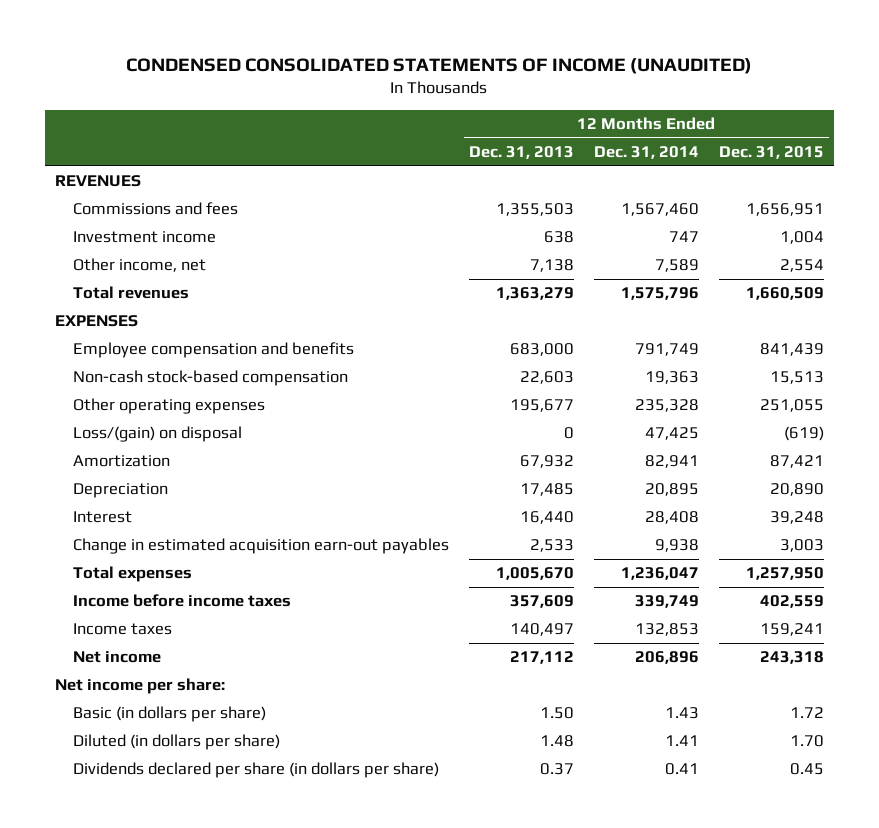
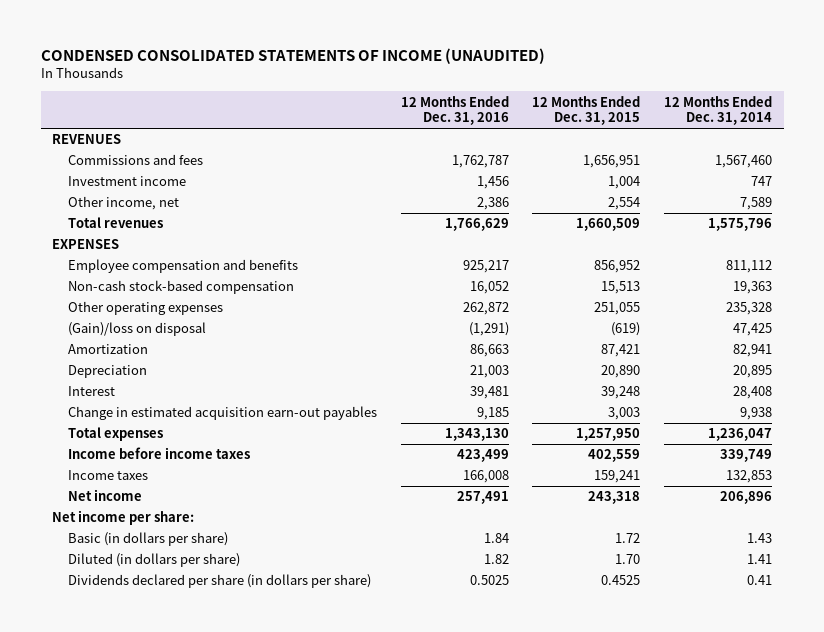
[469,146,575,160] Dec. 31, 2013 -> none
none -> [400,95,509,126] 12 Months Ended Dec. 31, 2016
[634,343,699,357] 791,749 -> [725,260,772,274] 811,112
[759,343,824,357] 841,439 -> [594,260,641,274] 856,952
[73,426,243,443] Loss/(gain) on disposal -> [67,322,206,337] (Gain)/loss on disposal
[789,763,824,776] 0.45 -> [601,575,641,586] 0.4525

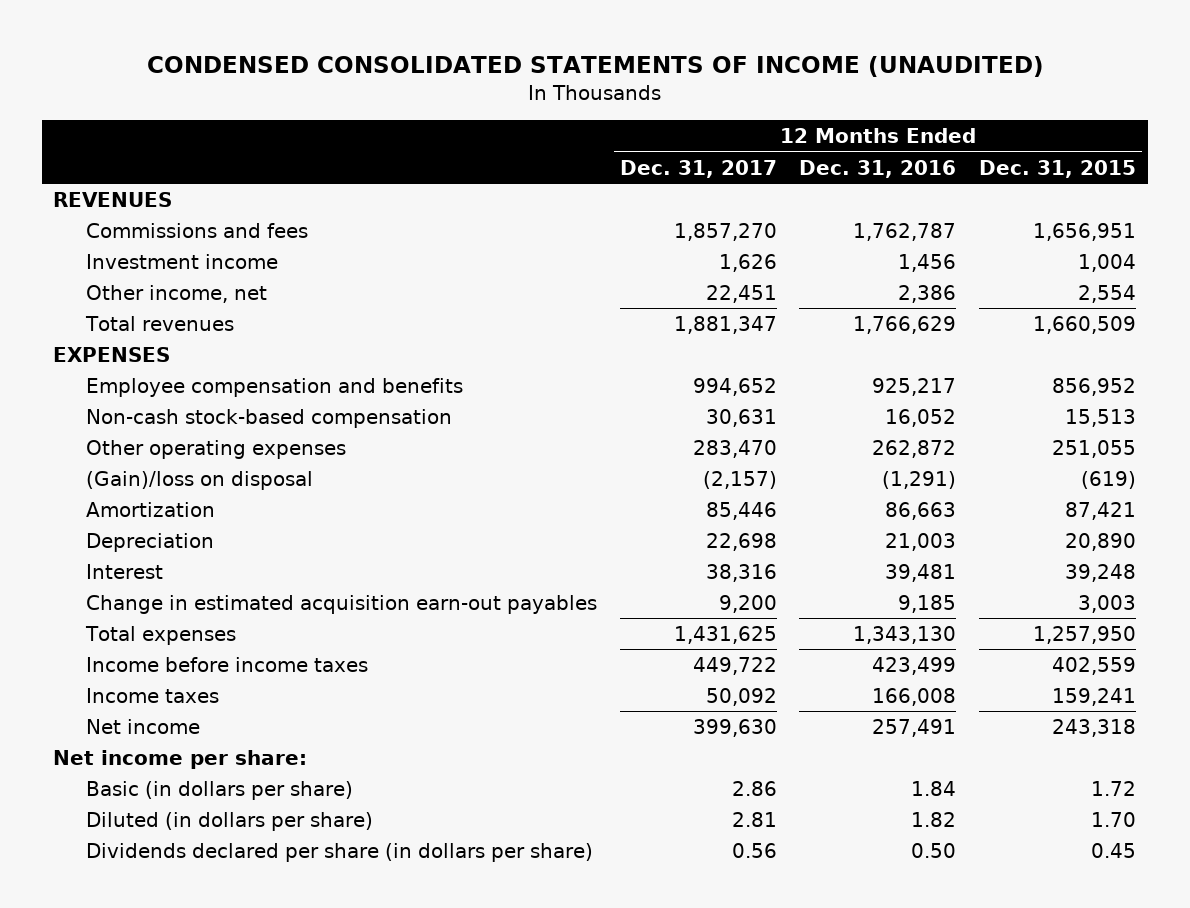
[663,95,772,126] 12 Months Ended Dec. 31, 2014 -> none
none -> [619,159,777,178] Dec. 31, 2017
[469,575,509,586] 0.5025 -> [911,843,957,859] 0.50
[601,575,641,586] 0.4525 -> [1091,843,1137,859] 0.45

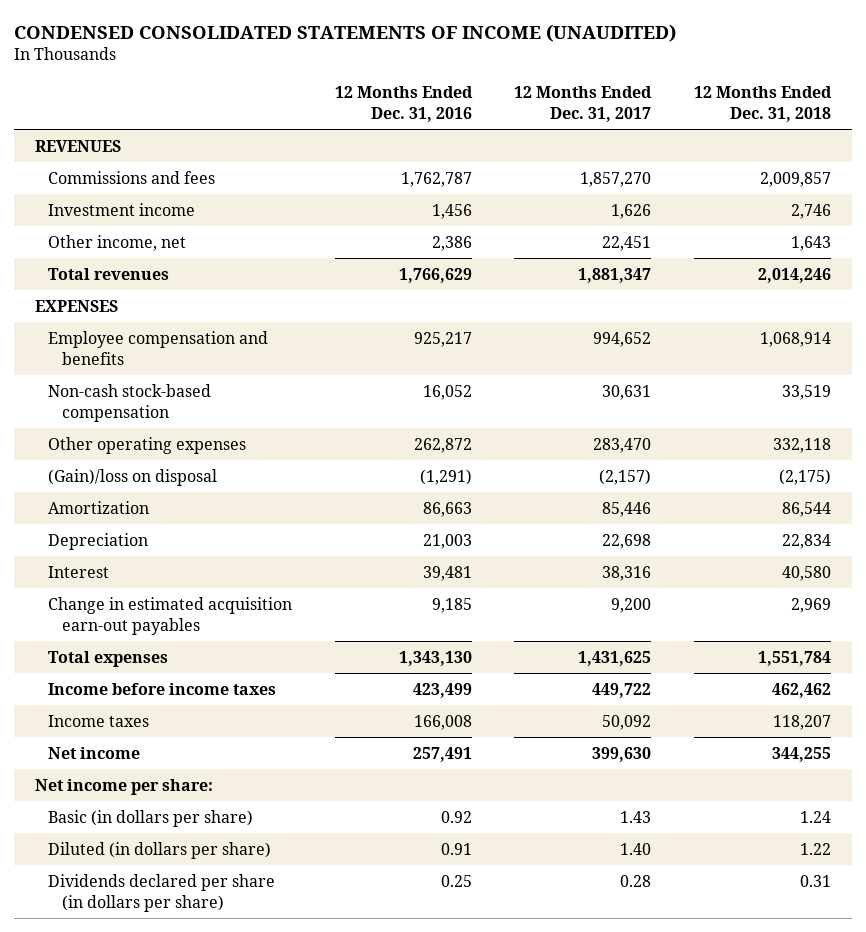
[979,159,1137,178] Dec. 31, 2015 -> none
none -> [693,86,832,122] 12 Months Ended Dec. 31, 2018
[731,781,777,797] 2.86 -> [620,810,652,823] 1.43
[911,781,957,797] 1.84 -> [440,810,472,823] 0.92
[731,812,777,828] 2.81 -> [620,842,652,855] 1.40
[911,812,957,828] 1.82 -> [440,842,472,855] 0.91
[731,843,777,859] 0.56 -> [620,874,652,887] 0.28
[911,843,957,859] 0.50 -> [440,874,472,887] 0.25

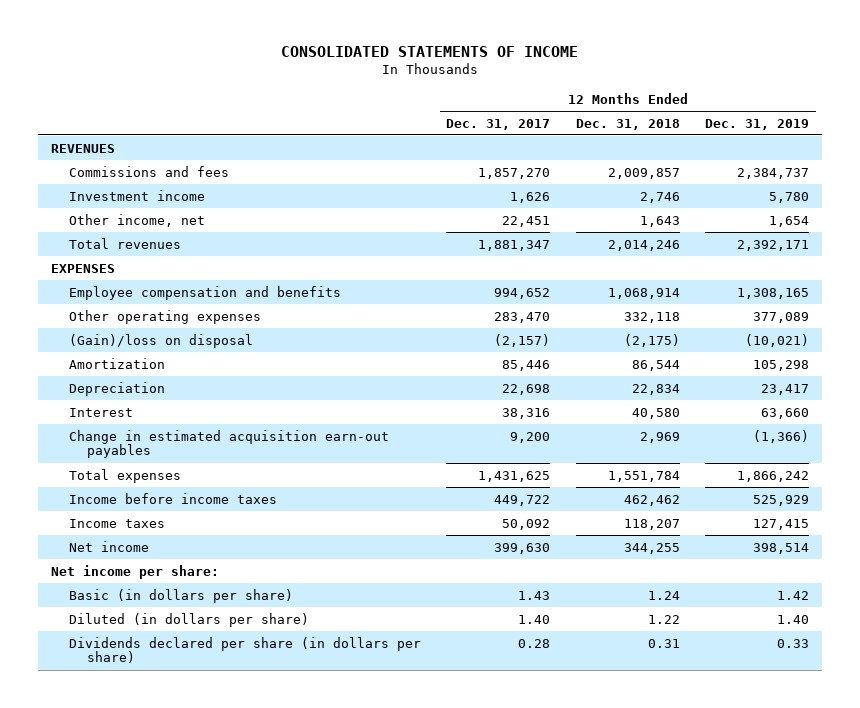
[13,23,676,42] CONDENSED CONSOLIDATED STATEMENTS OF INCOME (UNAUDITED) -> [281,46,579,58] CONSOLIDATED STATEMENTS OF INCOME
[334,86,473,122] 12 Months Ended Dec. 31, 2016 -> none
none -> [705,118,810,130] Dec. 31, 2019
[48,383,212,422] Non-cash stock-based compensation -> none

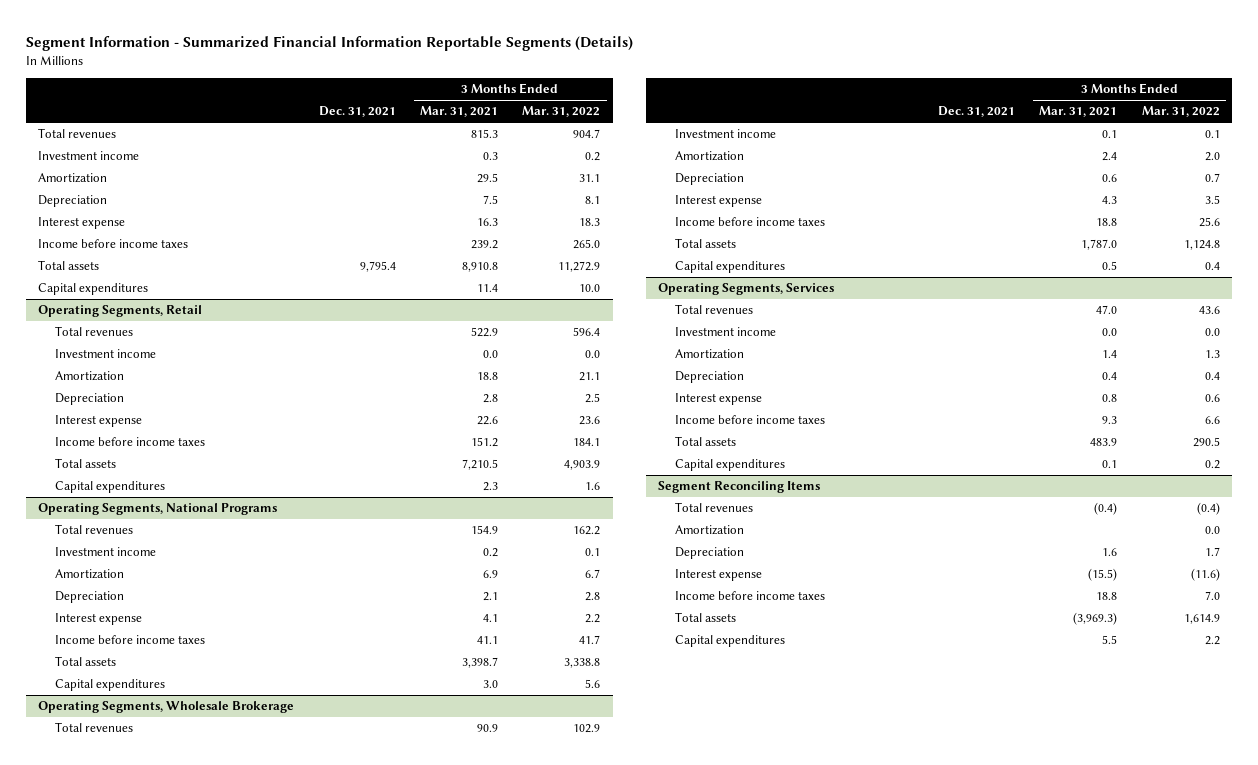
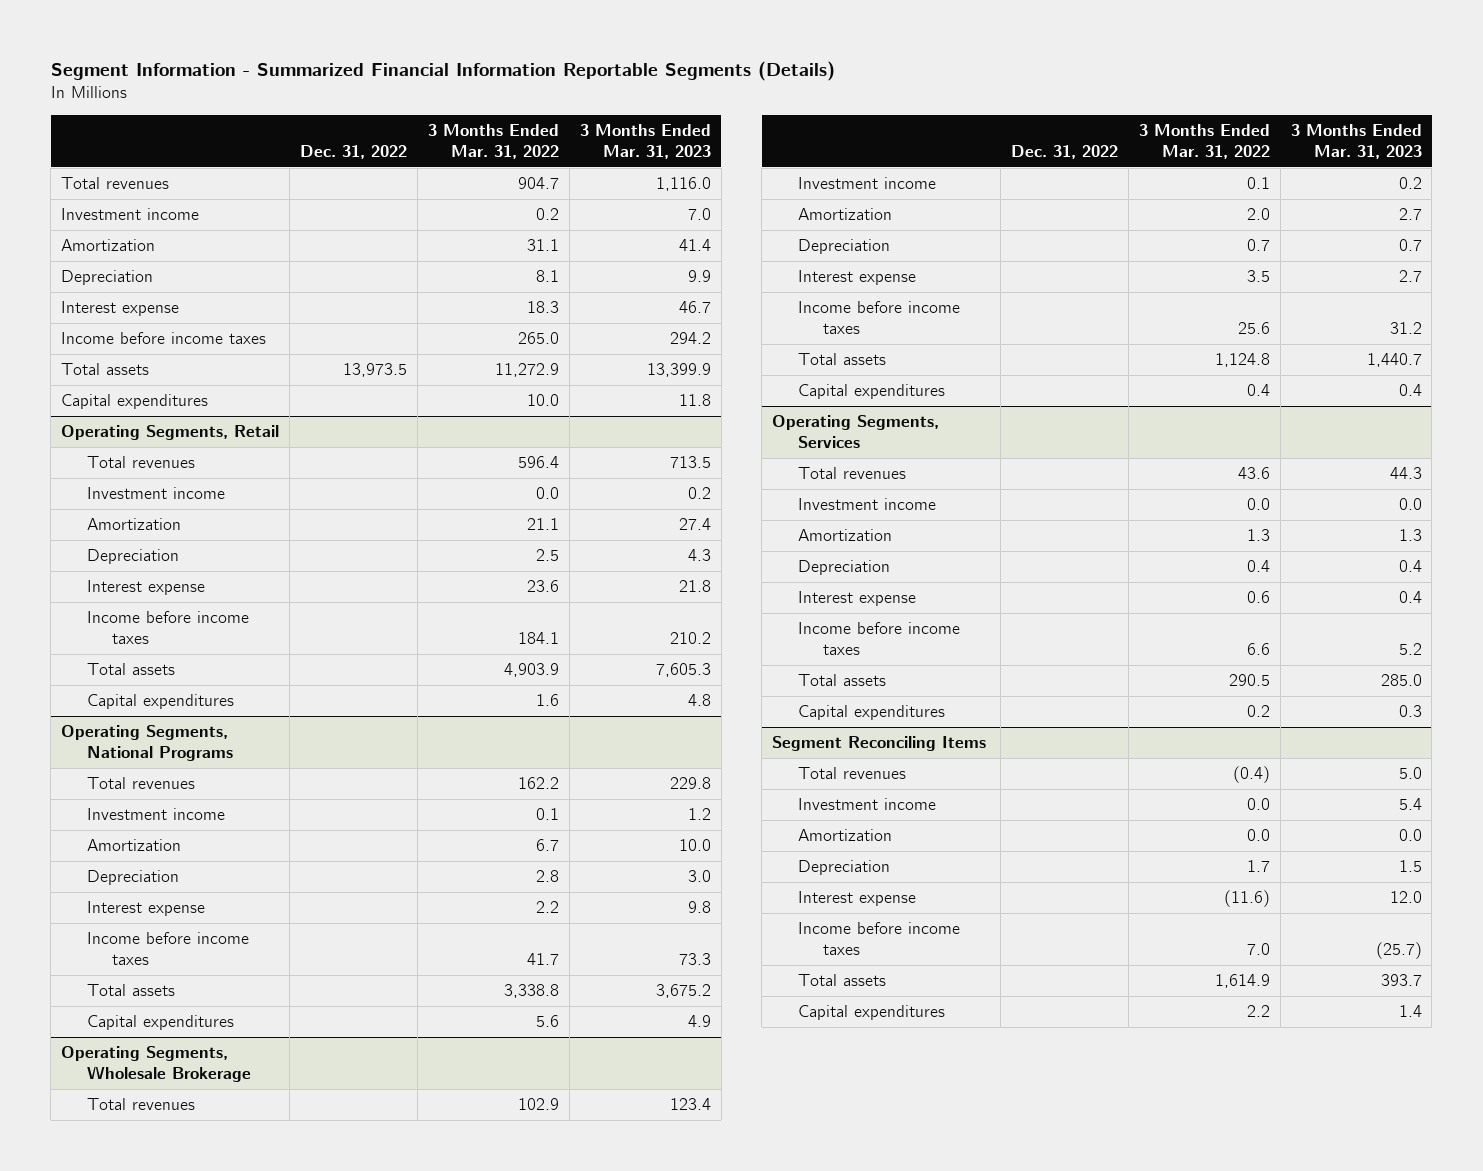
[318,106,396,118] Dec. 31, 2021 -> none
[420,106,499,118] Mar. 31, 2021 -> none
none -> [300,144,408,159] Dec. 31, 2022
none -> [579,123,711,159] 3 Months Ended Mar. 31, 2023
none -> [797,798,936,811] Investment income

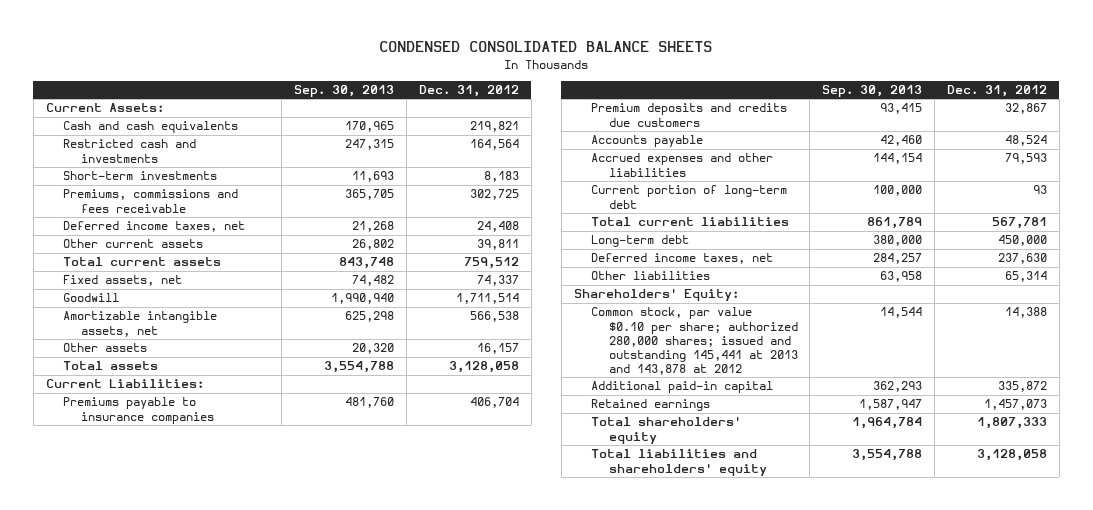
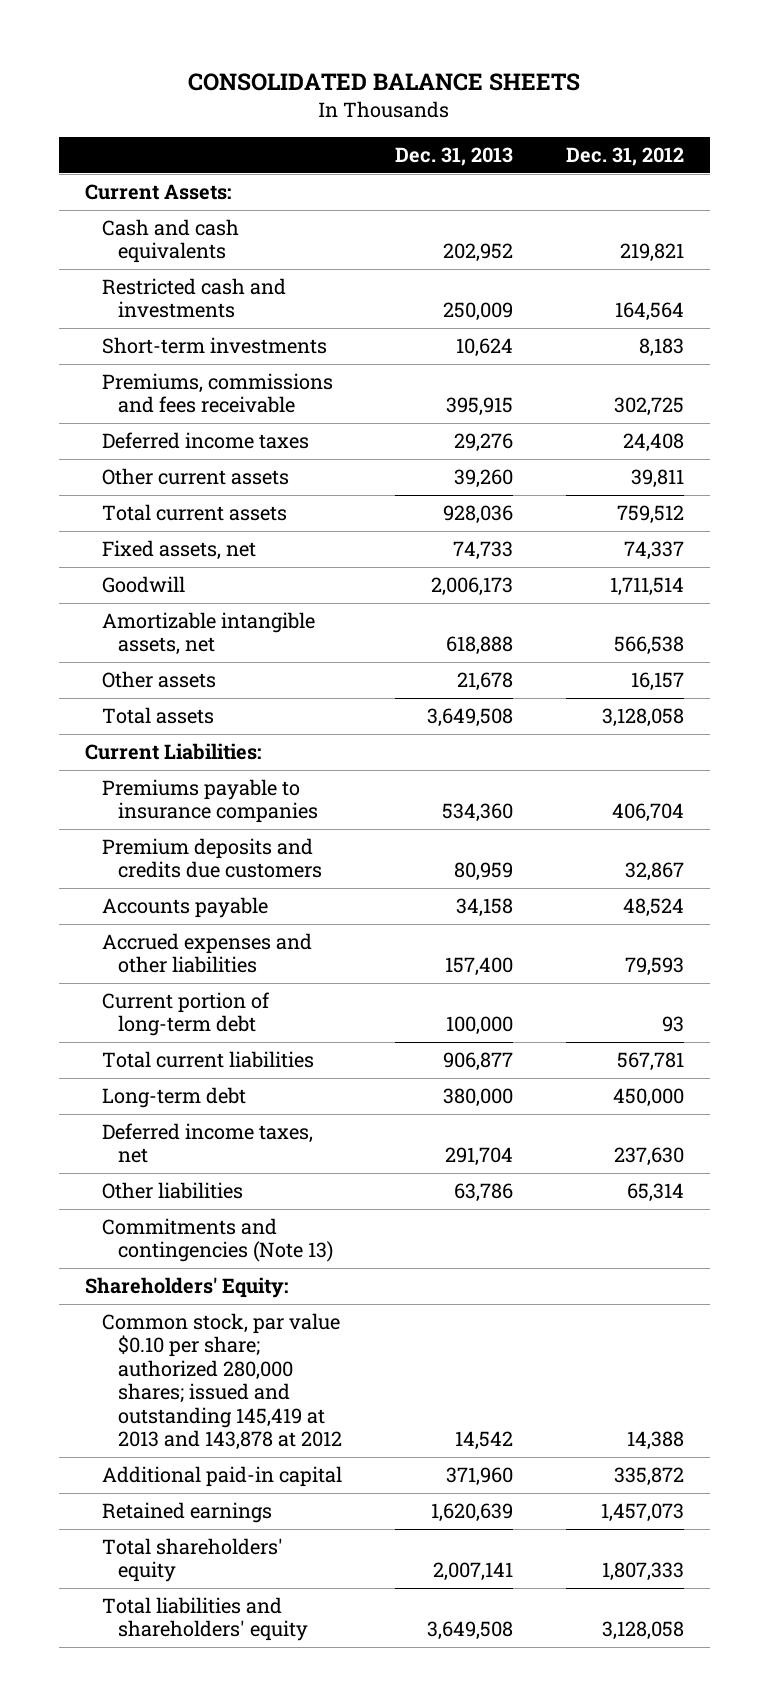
[379,41,713,53] CONDENSED CONSOLIDATED BALANCE SHEETS -> [188,72,581,91] CONSOLIDATED BALANCE SHEETS
[294,85,395,98] Sep. 30, 2013 -> none
none -> [395,146,514,166] Dec. 31, 2013
[63,221,246,233] Deferred income taxes, net -> [101,432,309,450] Deferred income taxes
none -> [101,1218,334,1263] Commitments and contingencies (Note 13)
[591,307,798,376] Common stock, par value $0.10 per share; authorized 280,000 shares; issued and outstanding 145,441 at 2013 and 143,878 at 2012 -> [101,1313,343,1451] Common stock, par value $0.10 per share; authorized 280,000 shares; issued and outstanding 145,419 at 2013 and 143,878 at 2012

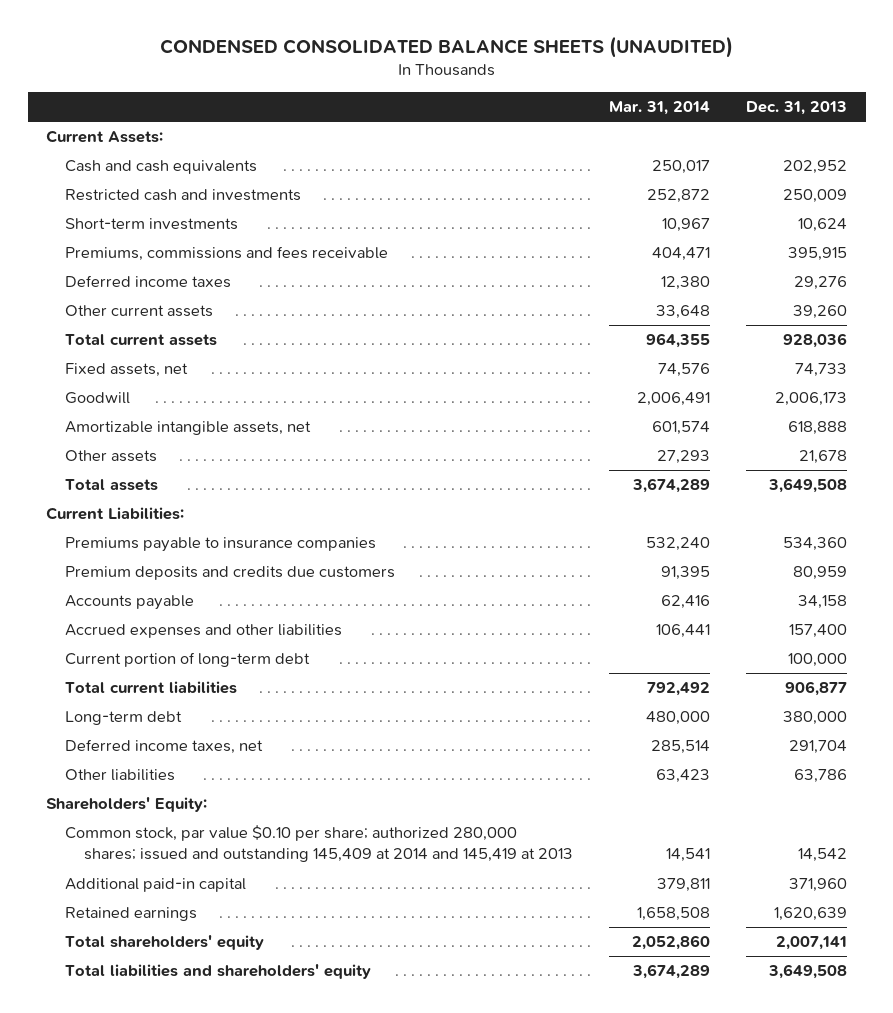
[188,72,581,91] CONSOLIDATED BALANCE SHEETS -> [159,36,733,59] CONDENSED CONSOLIDATED BALANCE SHEETS (UNAUDITED)
[565,146,684,166] Dec. 31, 2012 -> none
none -> [609,101,711,116] Mar. 31, 2014
[101,1218,334,1263] Commitments and contingencies (Note 13) -> none
[101,1313,343,1451] Common stock, par value $0.10 per share; authorized 280,000 shares; issued and outstanding 145,419 at 2013 and 143,878 at 2012 -> [64,825,573,863] Common stock, par value $0.10 per share; authorized 280,000 shares; issued and outstanding 145,409 at 2014 and 145,419 at 2013

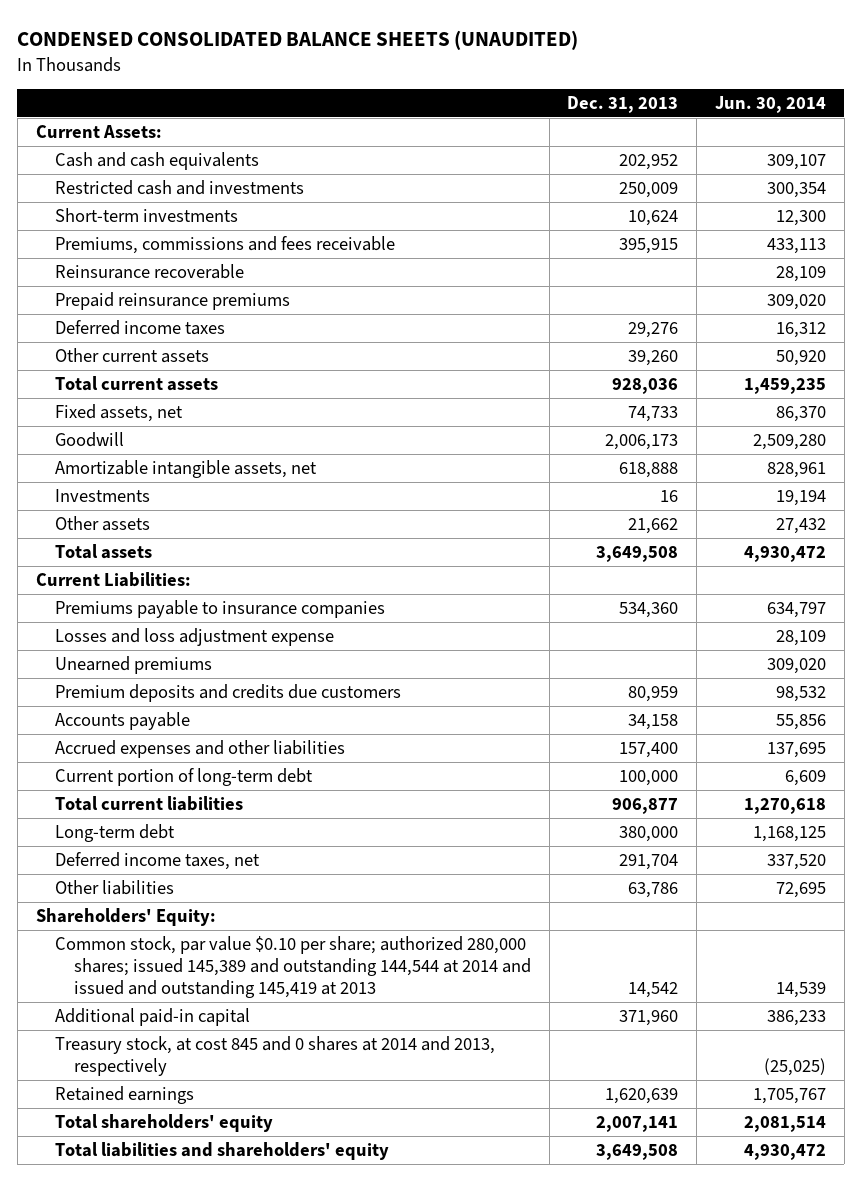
[609,101,711,116] Mar. 31, 2014 -> none
none -> [715,96,827,114] Jun. 30, 2014
none -> [54,263,244,279] Reinsurance recoverable
none -> [54,291,290,310] Prepaid reinsurance premiums
none -> [54,488,150,502] Investments
[799,450,848,465] 21,678 -> [628,517,679,534] 21,662
none -> [54,627,334,646] Losses and loss adjustment expense
none -> [54,655,212,674] Unearned premiums
[64,825,573,863] Common stock, par value $0.10 per share; authorized 280,000 shares; issued and outstanding 145,409 at 2014 and 145,419 at 2013 -> [54,935,531,998] Common stock, par value $0.10 per share; authorized 280,000 shares; issued 145,389 and outstanding 144,544 at 2014 and issued and outstanding 145,419 at 2013
none -> [54,1035,495,1076] Treasury stock, at cost 845 and 0 shares at 2014 and 2013, respectively

